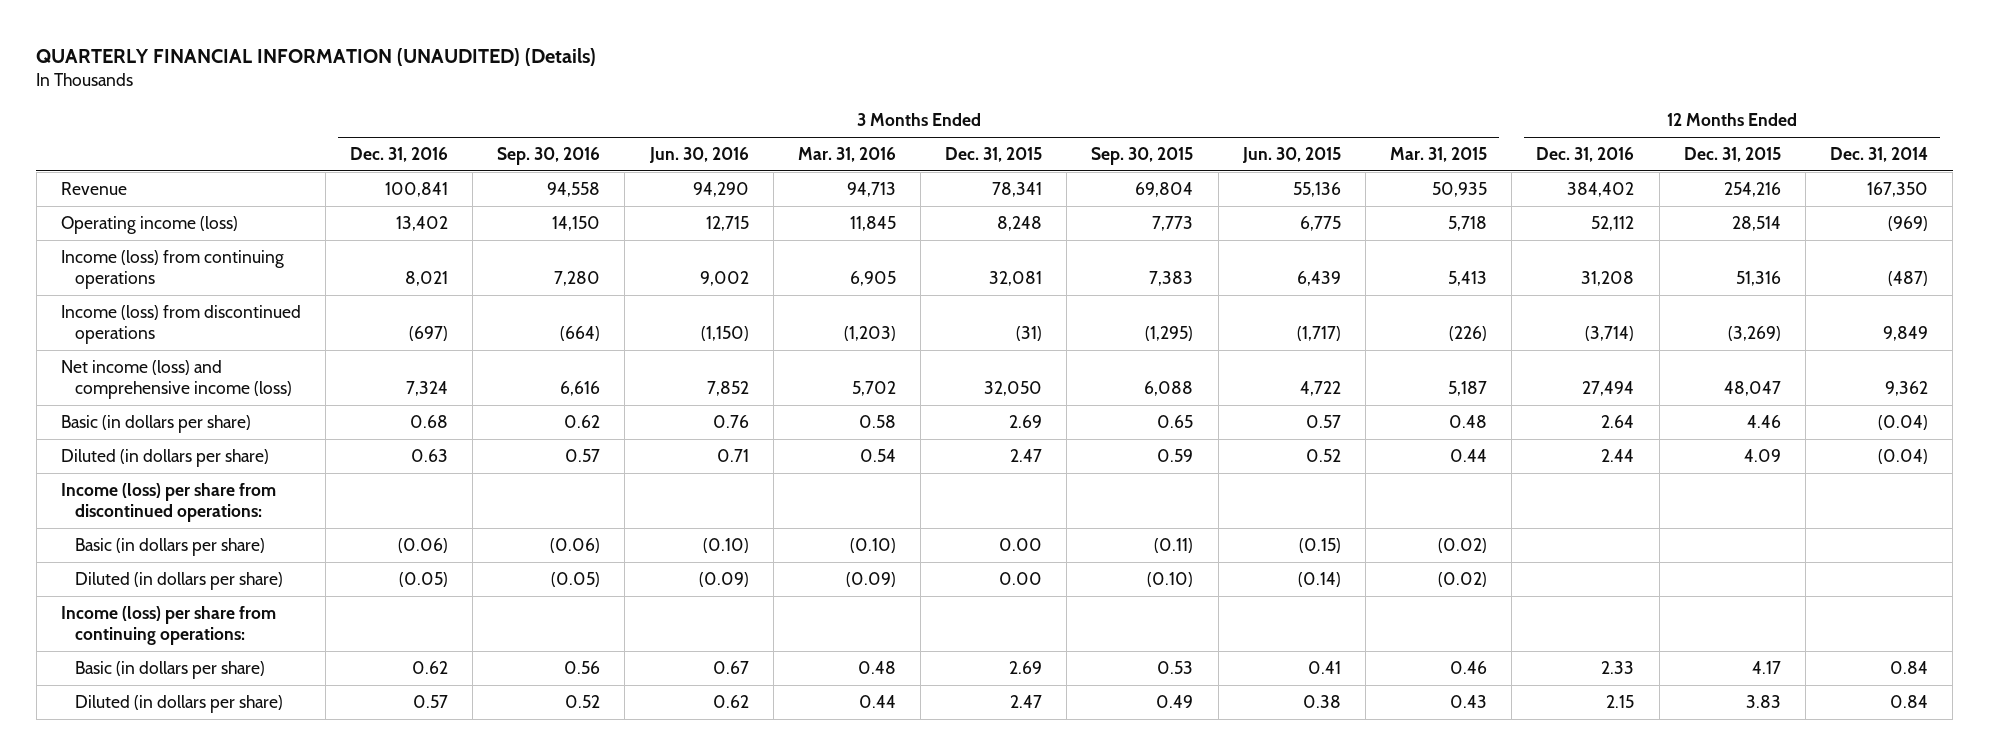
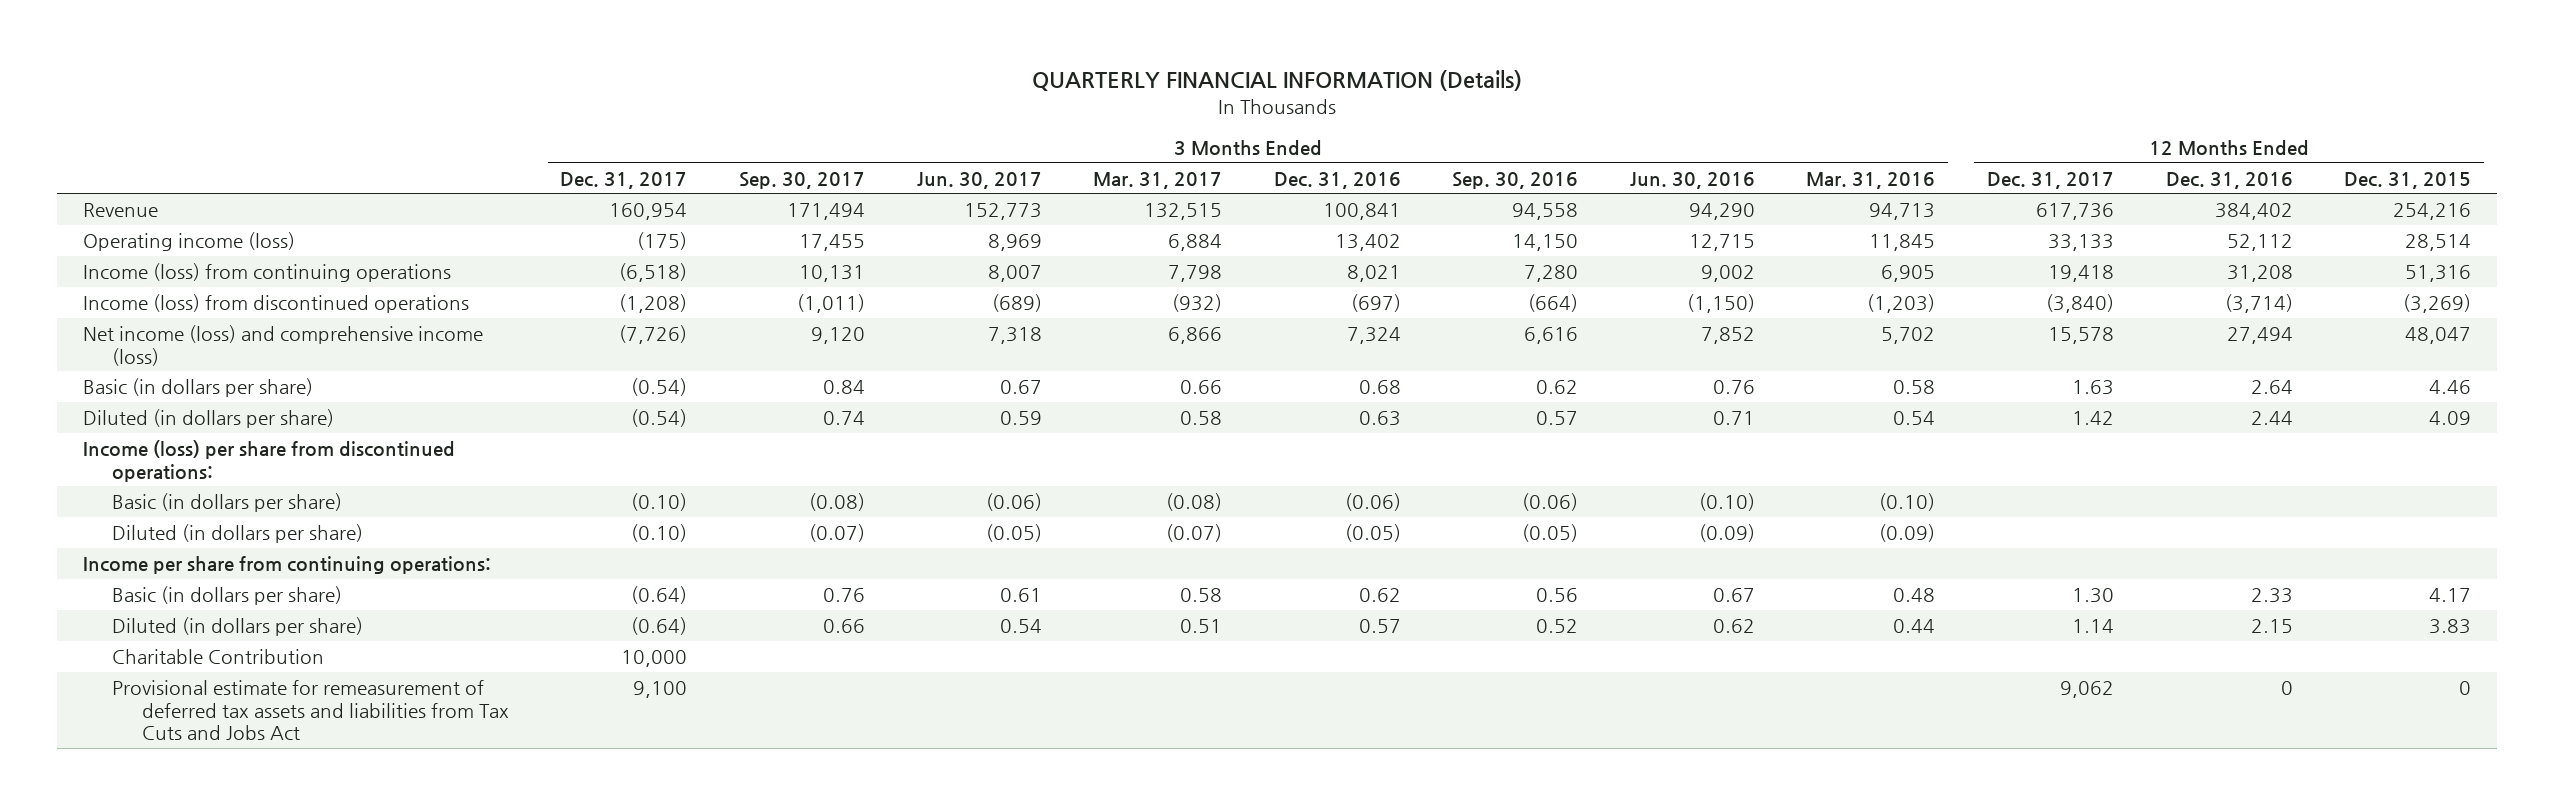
[36,47,597,66] QUARTERLY FINANCIAL INFORMATION (UNAUDITED) (Details) -> [1031,69,1522,91] QUARTERLY FINANCIAL INFORMATION (Details)
[945,147,1043,163] Dec. 31, 2015 -> none
[1091,147,1194,166] Sep. 30, 2015 -> none
[1241,147,1341,164] Jun. 30, 2015 -> none
[1390,147,1488,163] Mar. 31, 2015 -> none
[1829,147,1928,163] Dec. 31, 2014 -> none
none -> [560,171,688,189] Dec. 31, 2017
none -> [739,171,866,189] Sep. 30, 2017
none -> [916,171,1042,189] Jun. 30, 2017
none -> [1093,171,1223,189] Mar. 31, 2017
none -> [1987,171,2115,189] Dec. 31, 2017
[60,605,276,645] Income (loss) per share from continuing operations: -> [82,556,491,575] Income per share from continuing operations:
none -> [112,649,325,665] Charitable Contribution
none -> [112,680,509,740] Provisional estimate for remeasurement of deferred tax assets and liabilities from Tax Cuts and Jobs Act

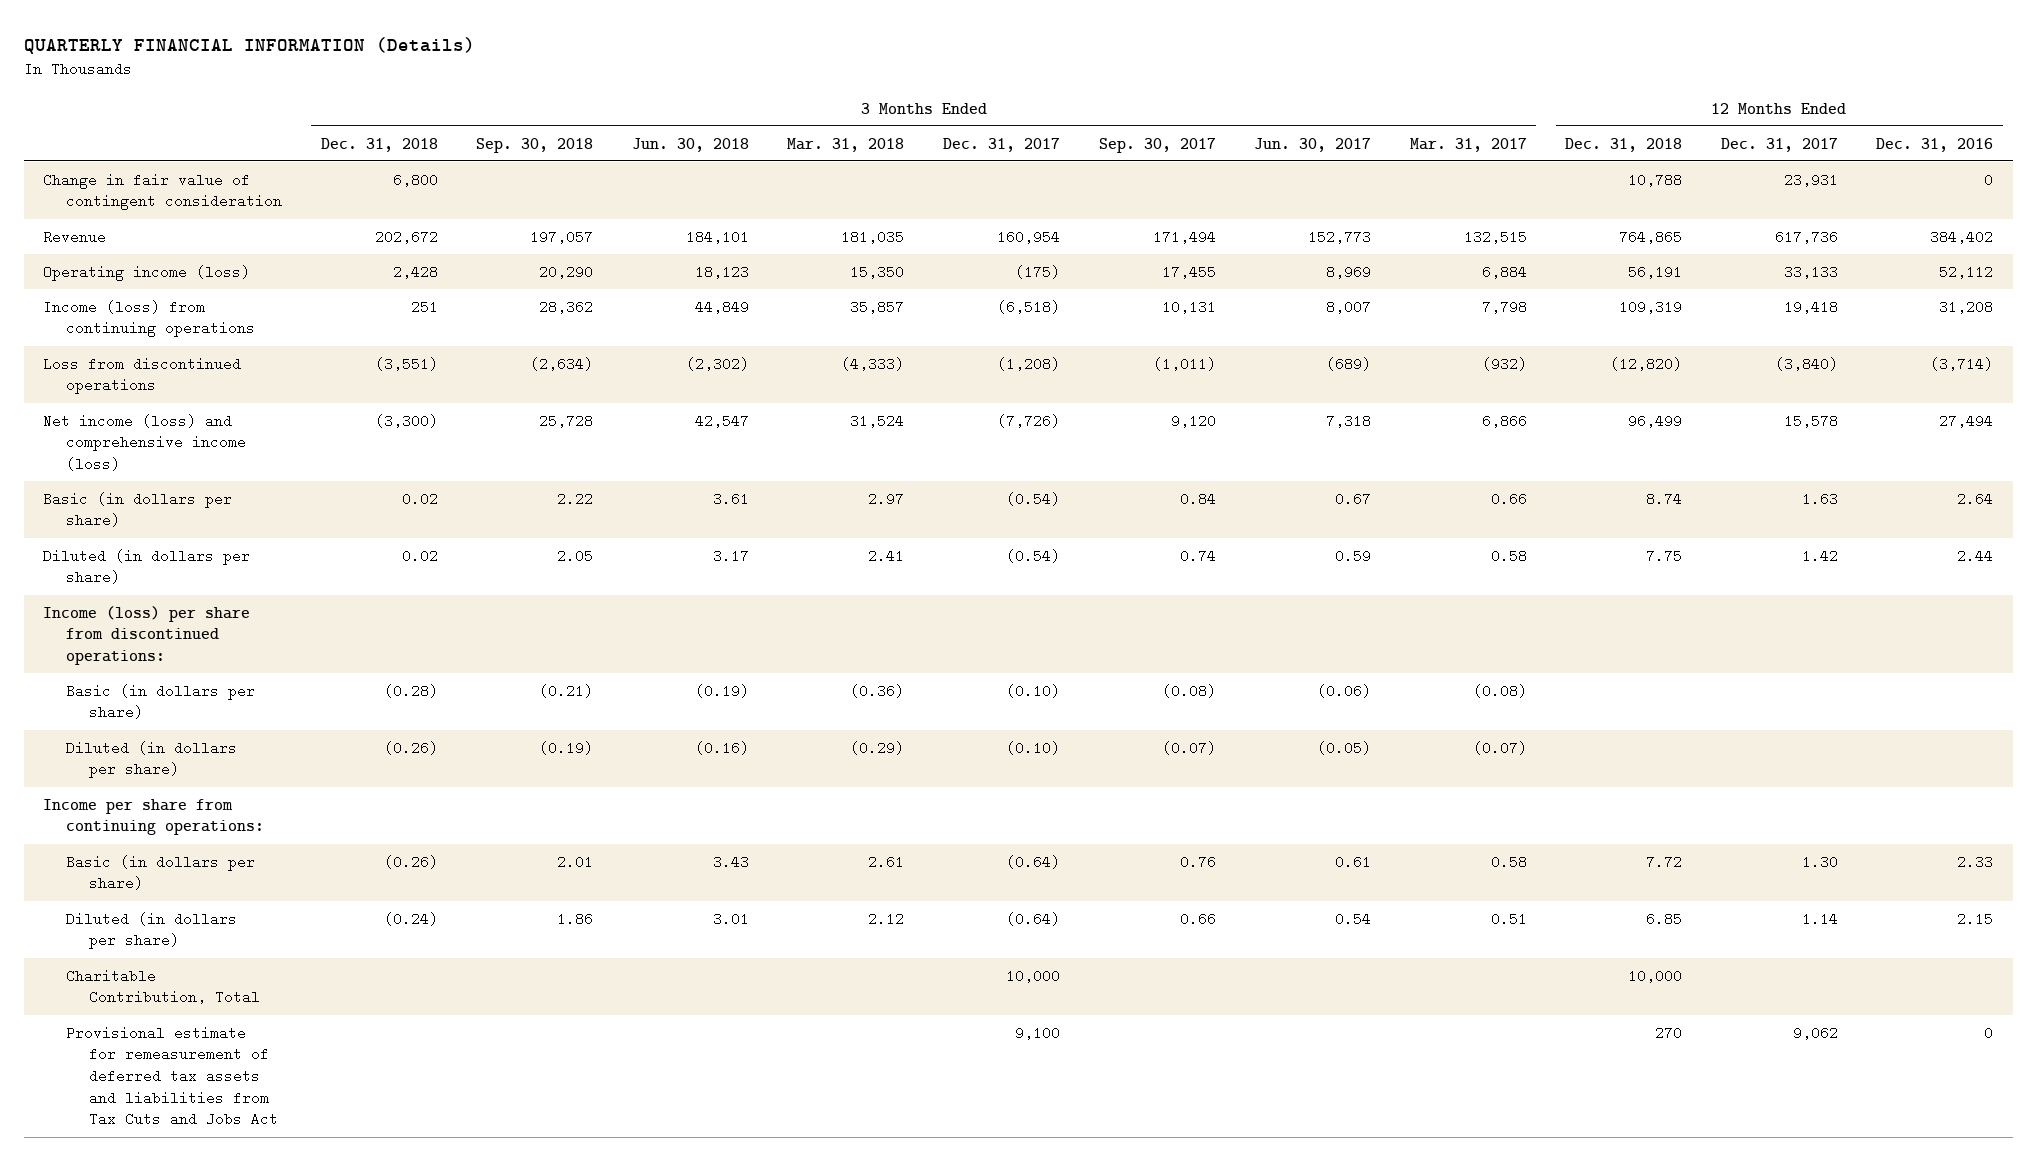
[1273,171,1401,189] Dec. 31, 2016 -> none
[1452,171,1579,189] Sep. 30, 2016 -> none
[1629,171,1755,189] Jun. 30, 2016 -> none
[1806,171,1936,189] Mar. 31, 2016 -> none
[2344,171,2472,189] Dec. 31, 2015 -> none
none -> [320,137,438,152] Dec. 31, 2018
none -> [476,137,594,153] Sep. 30, 2018
none -> [631,137,749,152] Jun. 30, 2018
none -> [787,137,905,152] Mar. 31, 2018
none -> [1565,137,1683,152] Dec. 31, 2018
none -> [43,172,283,211] Change in fair value of contingent consideration
[82,294,469,314] Income (loss) from discontinued operations -> [43,356,242,395] Loss from discontinued operations
[112,649,325,665] Charitable Contribution -> [66,968,261,1005] Charitable Contribution, Total

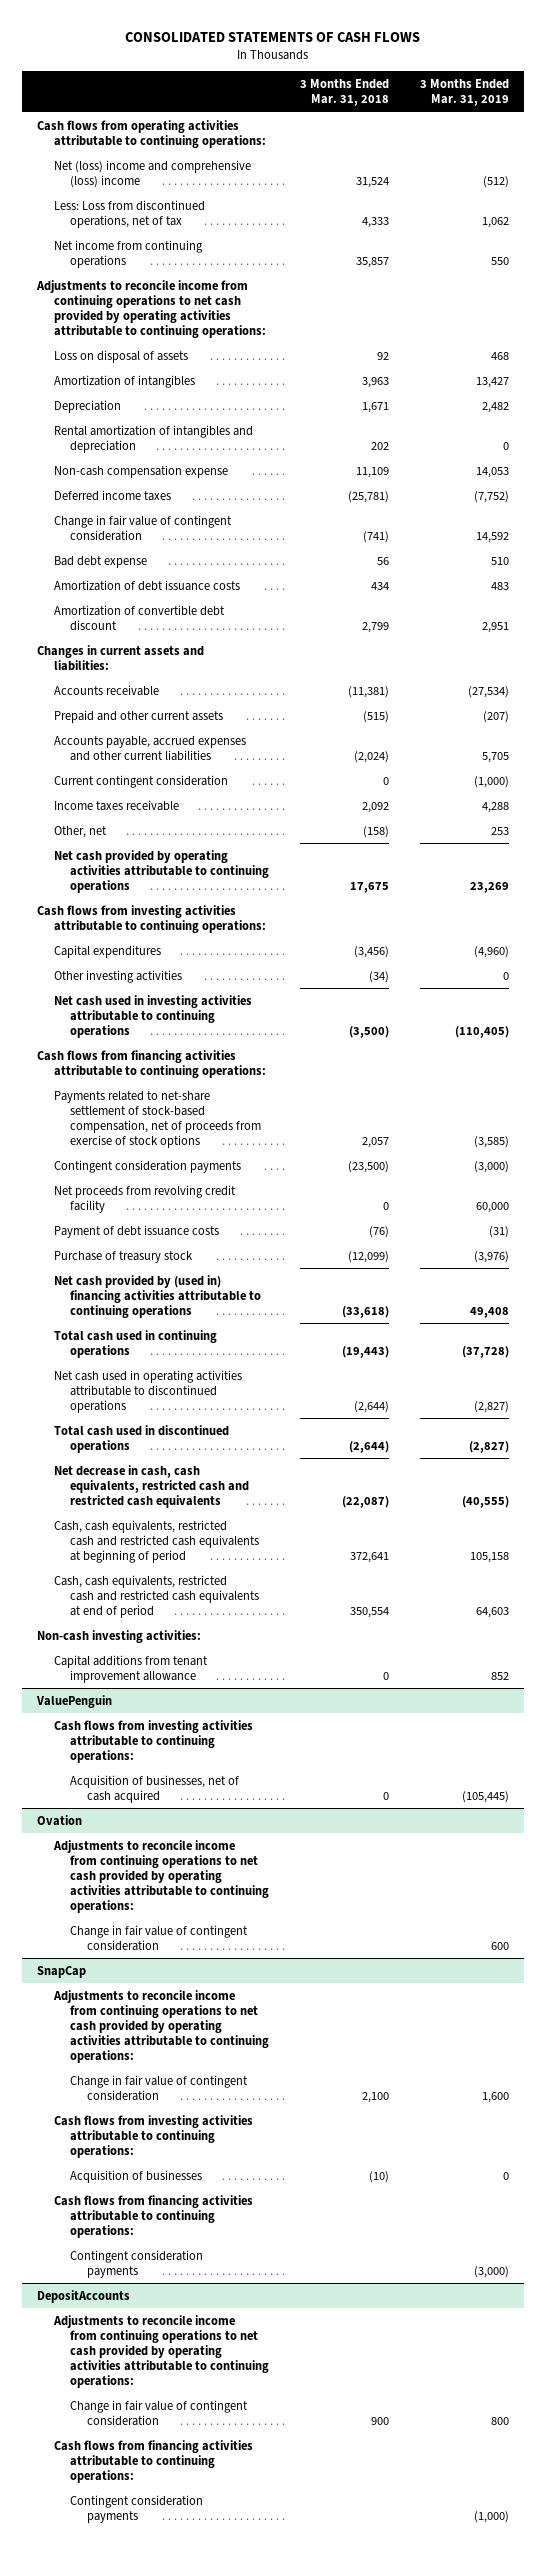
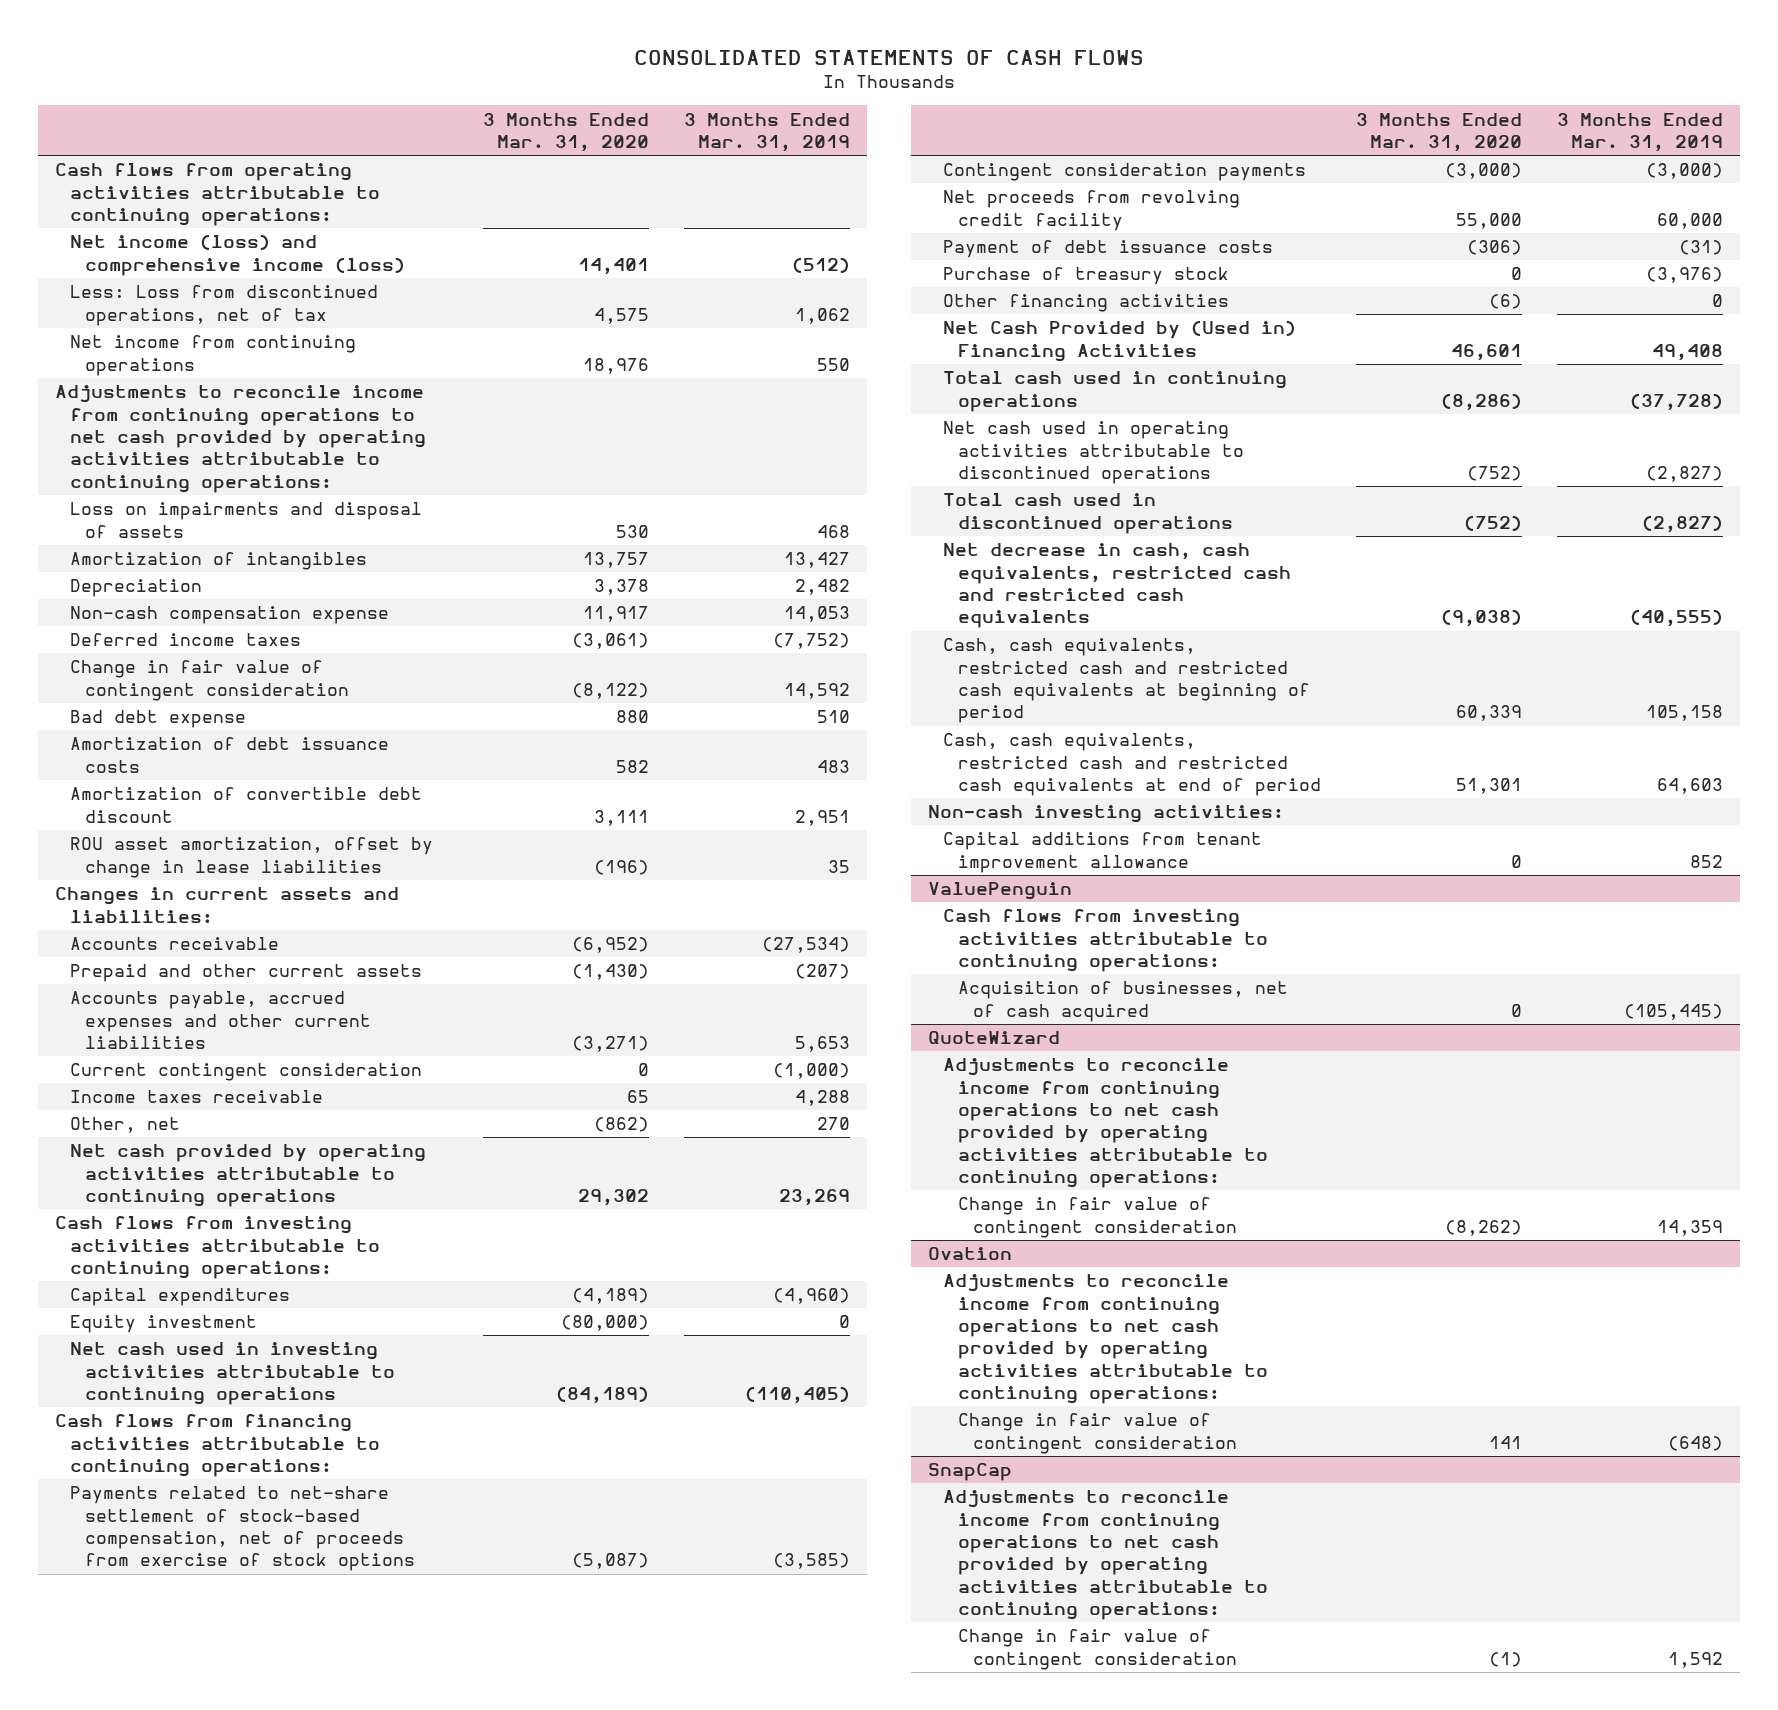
[300,79,390,107] 3 Months Ended Mar. 31, 2018 -> none
none -> [483,112,650,152] 3 Months Ended Mar. 31, 2020
[53,159,251,188] Net (loss) income and comprehensive (loss) income -> [70,234,406,276] Net income (loss) and comprehensive income (loss)
[53,349,188,363] Loss on disposal of assets -> [70,502,423,538] Loss on impairments and disposal of assets
[53,424,253,453] Rental amortization of intangibles and depreciation -> none
none -> [70,837,434,878] ROU asset amortization, offset by change in lease liabilities
[481,751,509,763] 5,705 -> [794,1036,850,1053] 5,653
[490,826,509,835] 253 -> [816,1117,850,1131] 270
[53,969,182,983] Other investing activities -> none
none -> [70,1315,258,1334] Equity investment
none -> [943,294,1230,313] Other financing activities
[53,1274,262,1318] Net cash provided by (used in) financing activities attributable to continuing operations -> [943,320,1297,362] Net Cash Provided by (Used in) Financing Activities
none -> [928,1031,1061,1045] QuoteWizard
none -> [943,1058,1268,1189] Adjustments to reconcile income from continuing operations to net cash provided by operating activities attributable to continuing operations:
none -> [957,1197,1237,1238] Change in fair value of contingent consideration
[490,1941,509,1950] 600 -> [1667,1435,1723,1451] (648)
[53,2114,253,2158] Cash flows from investing activities attributable to continuing operations: -> none
[70,2169,203,2183] Acquisition of businesses -> none
[53,2194,253,2238] Cash flows from financing activities attributable to continuing operations: -> none
[70,2249,204,2278] Contingent consideration payments -> none
[37,2289,131,2303] DepositAccounts -> none
[52,2314,270,2389] Adjustments to reconcile income from continuing operations to net cash provided by operating activities attributable to continuing operations: -> none
[70,2399,249,2426] Change in fair value of contingent consideration -> none
[53,2439,253,2483] Cash flows from financing activities attributable to continuing operations: -> none
[70,2494,204,2523] Contingent consideration payments -> none
[481,2091,509,2103] 1,600 -> [1667,1651,1723,1668] 1,592

